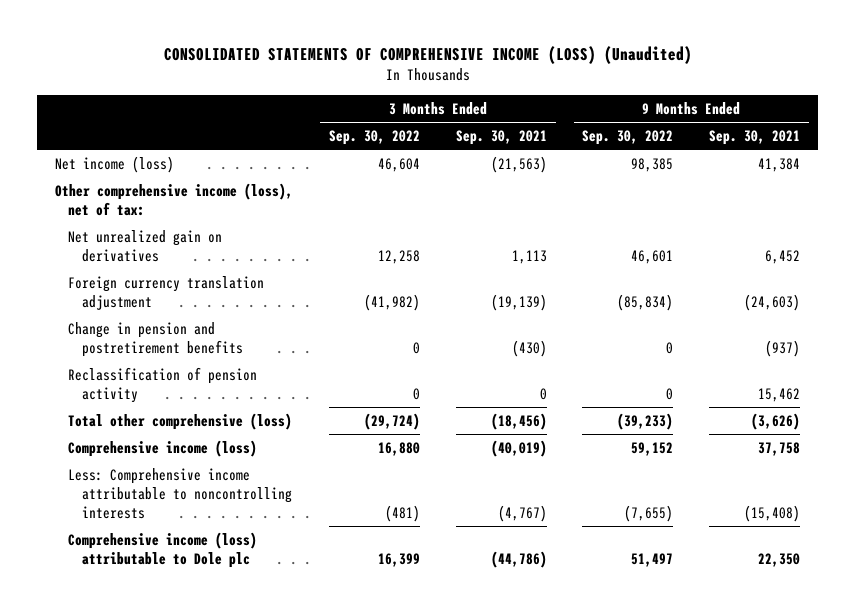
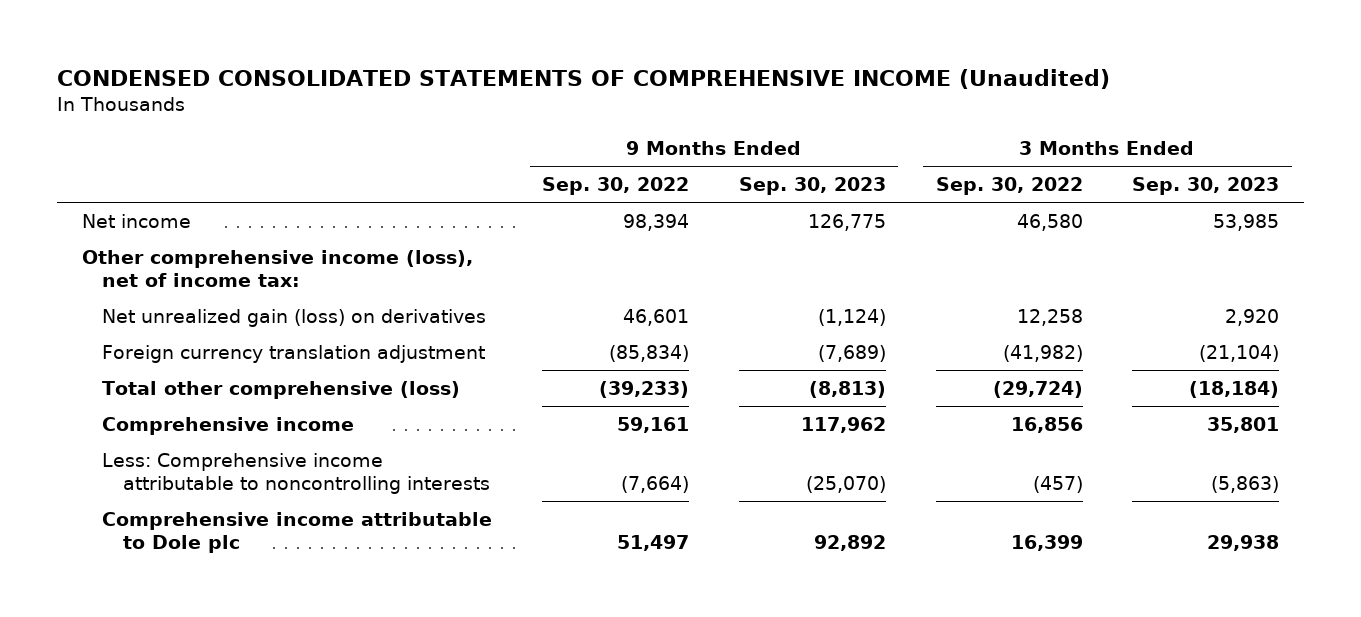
[163,46,692,65] CONSOLIDATED STATEMENTS OF COMPREHENSIVE INCOME (LOSS) (Unaudited) -> [56,68,1110,89] CONDENSED CONSOLIDATED STATEMENTS OF COMPREHENSIVE INCOME (Unaudited)
[455,130,547,146] Sep. 30, 2021 -> none
[709,130,801,146] Sep. 30, 2021 -> none
none -> [738,176,886,195] Sep. 30, 2023
none -> [1132,176,1280,195] Sep. 30, 2023
[54,155,174,173] Net income (loss) -> [81,213,191,228] Net income
[377,157,420,172] 46,604 -> [1016,213,1083,231] 46,580
[631,157,674,172] 98,385 -> [622,213,689,231] 98,394
[54,182,293,216] Other comprehensive income (loss), net of tax: -> [81,249,473,287] Other comprehensive income (loss), net of income tax:
[68,229,223,262] Net unrealized gain on derivatives -> [102,308,487,327] Net unrealized gain (loss) on derivatives
[68,321,243,357] Change in pension and postretirement benefits -> none
[68,366,258,403] Reclassification of pension activity -> none
[68,439,258,457] Comprehensive income (loss) -> [102,416,355,435] Comprehensive income
[377,441,420,456] 16,880 -> [1010,416,1083,433] 16,856
[631,441,674,456] 59,152 -> [616,416,689,433] 59,161
[384,504,420,522] (481) -> [1032,475,1083,493] (457)
[624,504,674,522] (7,655) -> [620,475,689,493] (7,664)
[68,531,258,568] Comprehensive income (loss) attributable to Dole plc -> [102,511,493,553] Comprehensive income attributable to Dole plc

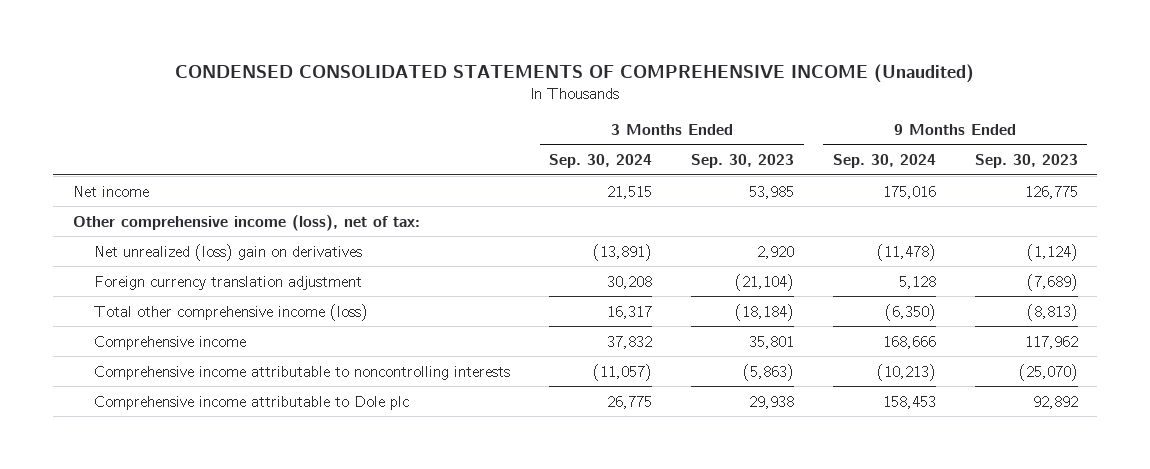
[541,176,689,195] Sep. 30, 2022 -> none
[935,176,1083,195] Sep. 30, 2022 -> none
none -> [549,154,653,169] Sep. 30, 2024
none -> [832,154,936,169] Sep. 30, 2024
[81,249,473,287] Other comprehensive income (loss), net of income tax: -> [72,214,420,231] Other comprehensive income (loss), net of tax:
[102,308,487,327] Net unrealized gain (loss) on derivatives -> [94,243,363,261] Net unrealized (loss) gain on derivatives
[102,380,461,399] Total other comprehensive (loss) -> [94,303,369,321] Total other comprehensive income (loss)
[102,452,490,494] Less: Comprehensive income attributable to noncontrolling interests -> [94,365,511,380] Comprehensive income attributable to noncontrolling interests

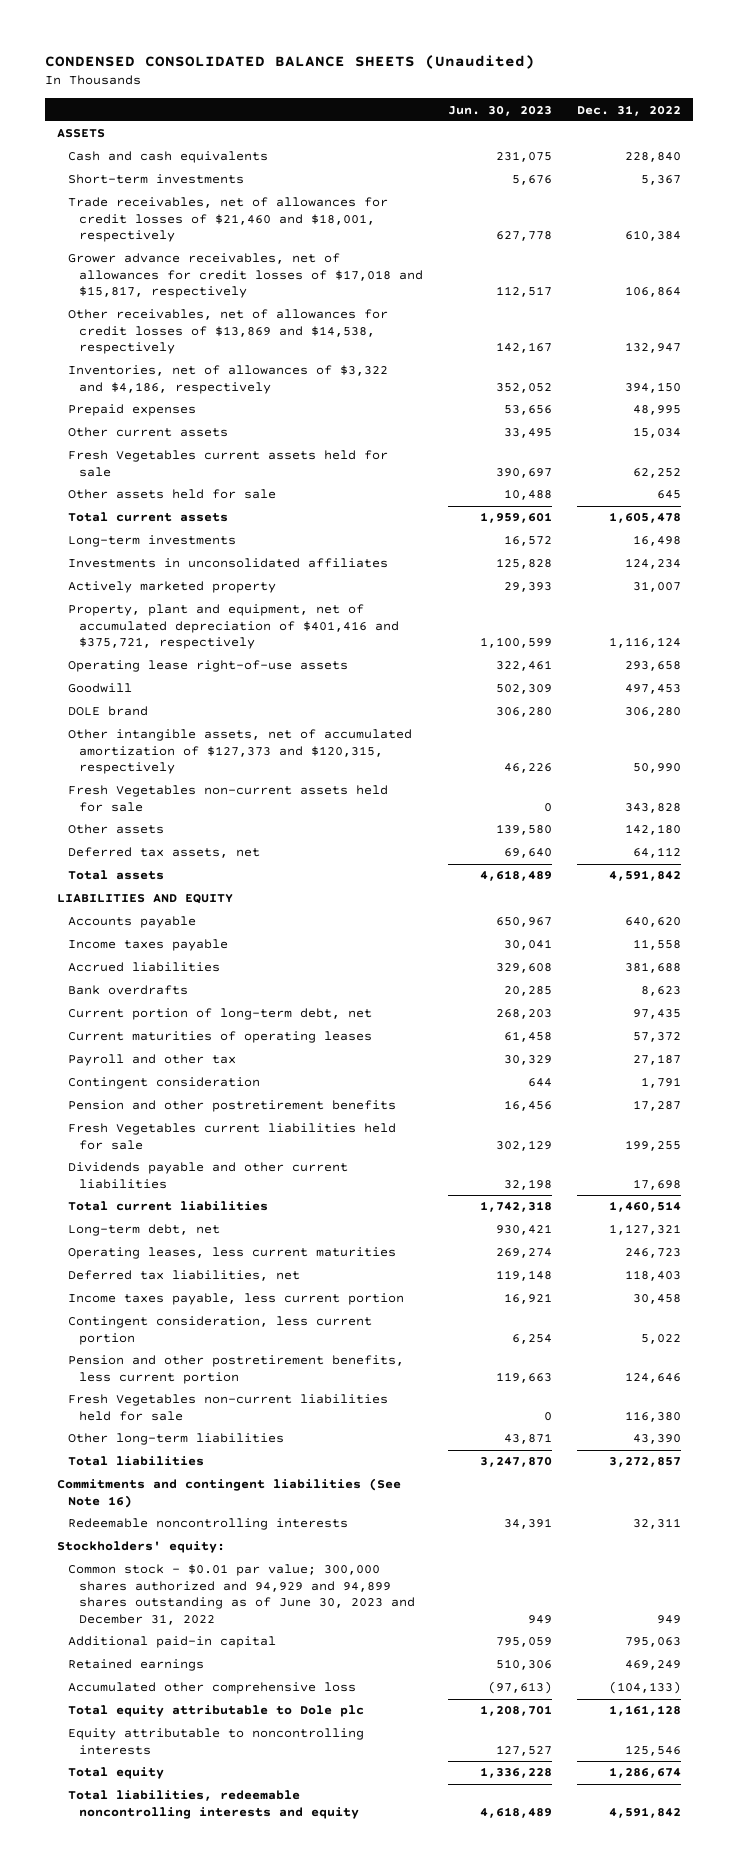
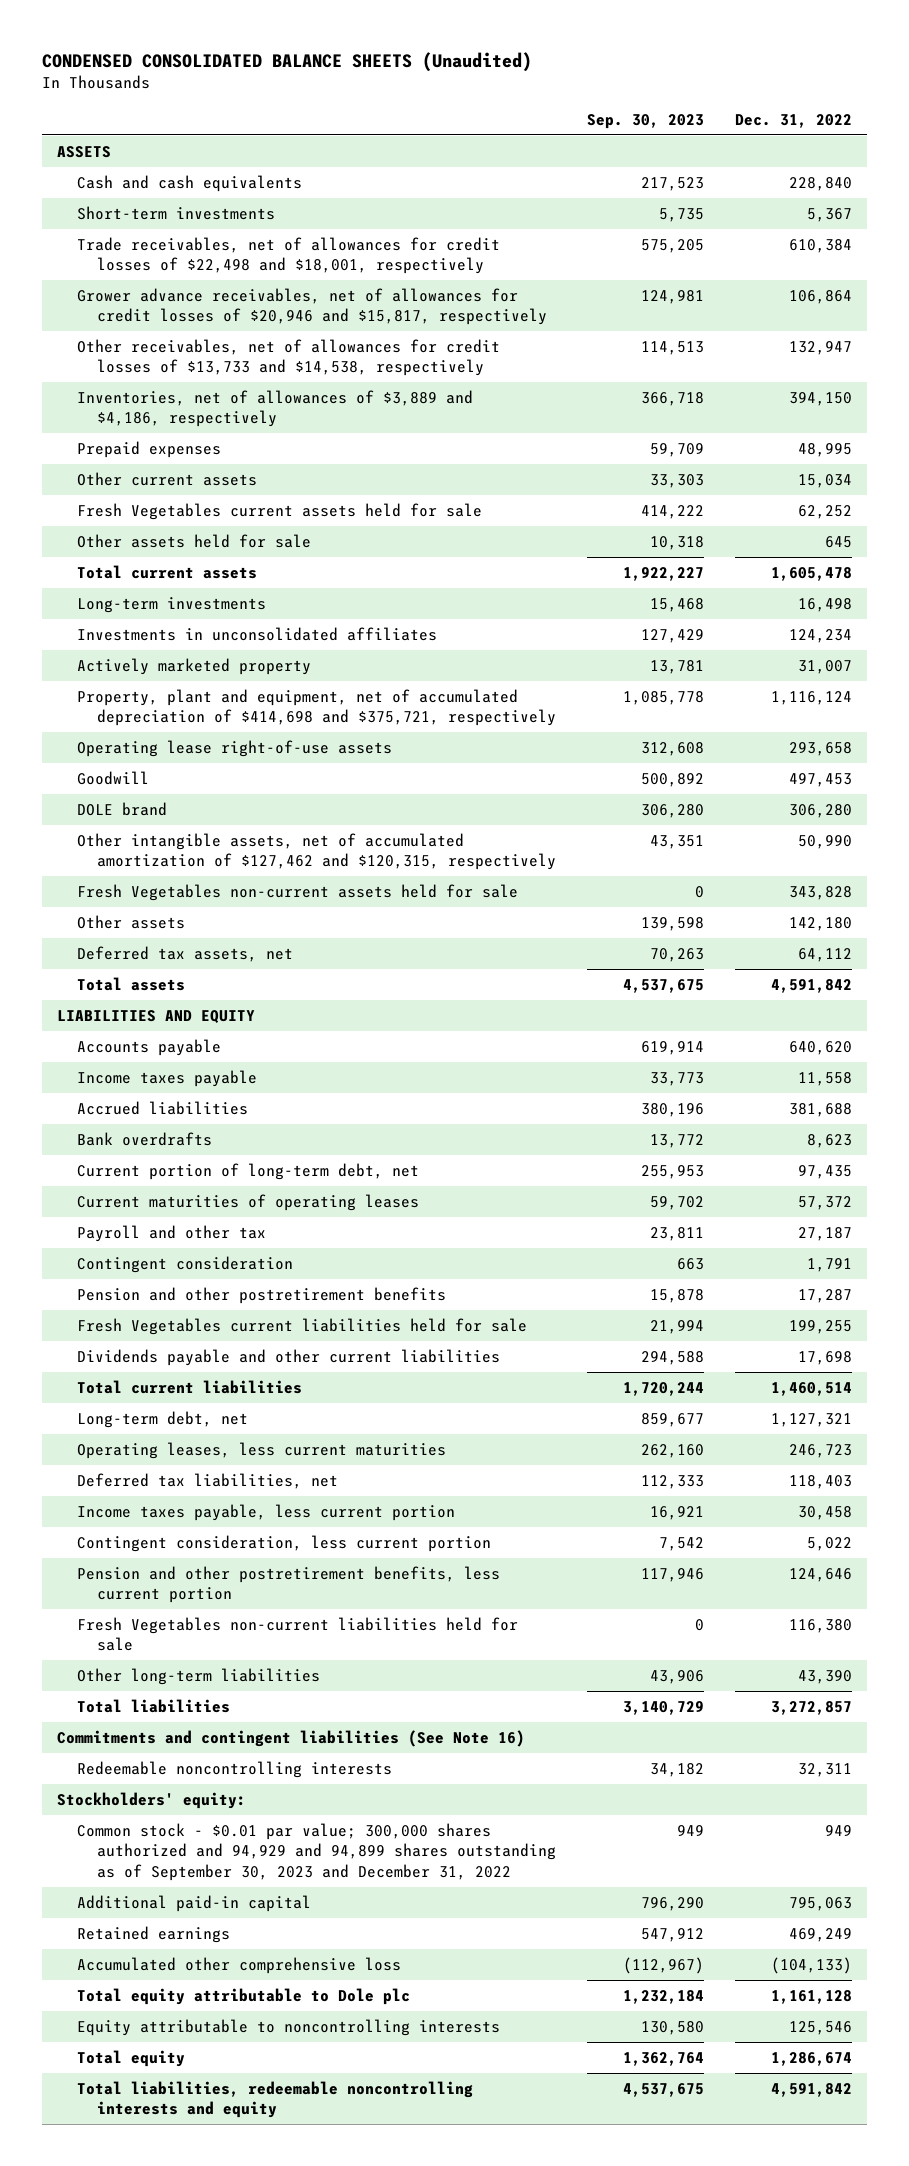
[448,105,553,116] Jun. 30, 2023 -> none
none -> [586,113,704,129] Sep. 30, 2023
[68,197,389,243] Trade receivables, net of allowances for credit losses of $21,460 and $18,001, respectively -> [77,237,501,275] Trade receivables, net of allowances for credit losses of $22,498 and $18,001, respectively
[68,253,424,299] Grower advance receivables, net of allowances for credit losses of $17,018 and $15,817, respectively -> [77,288,548,326] Grower advance receivables, net of allowances for credit losses of $20,946 and $15,817, respectively
[68,309,389,355] Other receivables, net of allowances for credit losses of $13,869 and $14,538, respectively -> [77,339,501,377] Other receivables, net of allowances for credit losses of $13,733 and $14,538, respectively
[68,365,389,394] Inventories, net of allowances of $3,322 and $4,186, respectively -> [77,390,474,428] Inventories, net of allowances of $3,889 and $4,186, respectively
[68,604,400,650] Property, plant and equipment, net of accumulated depreciation of $401,416 and $375,721, respectively -> [77,689,557,727] Property, plant and equipment, net of accumulated depreciation of $414,698 and $375,721, respectively
[68,729,413,775] Other intangible assets, net of accumulated amortization of $127,373 and $120,315, respectively -> [77,833,557,871] Other intangible assets, net of accumulated amortization of $127,462 and $120,315, respectively
[68,1564,416,1626] Common stock - $0.01 par value; 300,000 shares authorized and 94,929 and 94,899 shares outstanding as of June 30, 2023 and December 31, 2022 -> [77,1823,557,1881] Common stock - $0.01 par value; 300,000 shares authorized and 94,929 and 94,899 shares outstanding as of September 30, 2023 and December 31, 2022

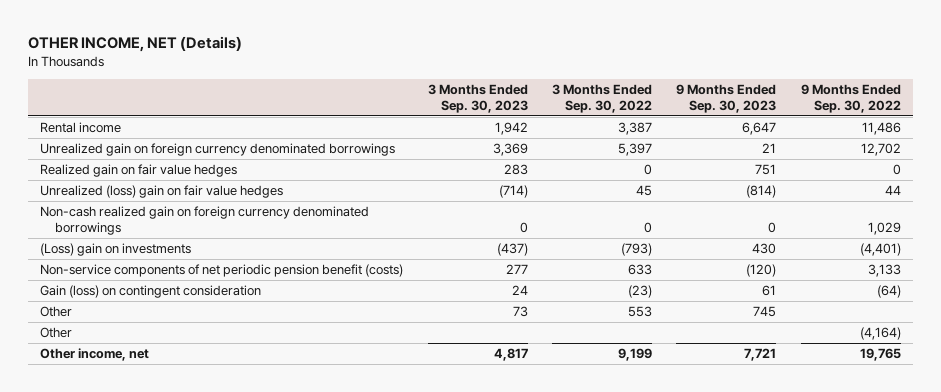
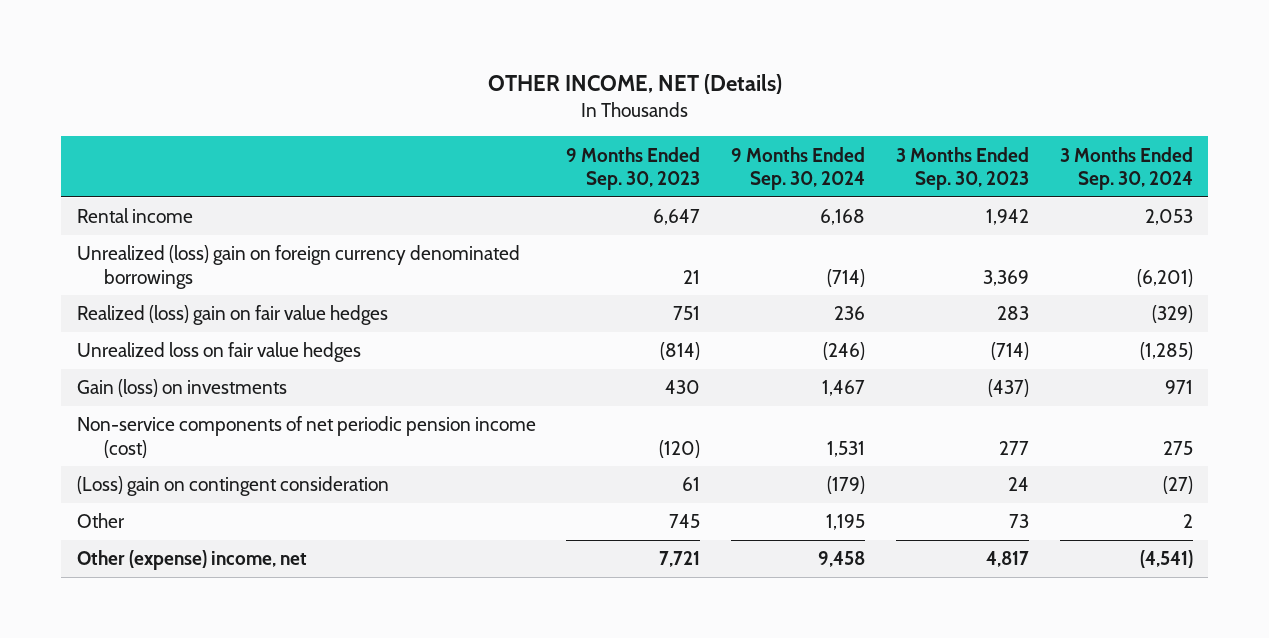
[551,83,652,113] 3 Months Ended Sep. 30, 2022 -> none
[800,83,901,113] 9 Months Ended Sep. 30, 2022 -> none
none -> [731,146,866,190] 9 Months Ended Sep. 30, 2024
none -> [1059,146,1193,190] 3 Months Ended Sep. 30, 2024
[40,206,370,236] Non-cash realized gain on foreign currency denominated borrowings -> none
[40,143,396,157] Unrealized gain on foreign currency denominated borrowings -> [76,245,520,289] Unrealized (loss) gain on foreign currency denominated borrowings
[40,164,238,178] Realized gain on fair value hedges -> [76,305,388,326] Realized (loss) gain on fair value hedges
[40,185,284,199] Unrealized (loss) gain on fair value hedges -> [76,342,361,363] Unrealized loss on fair value hedges
[40,243,192,257] (Loss) gain on investments -> [76,379,287,398] Gain (loss) on investments
[40,264,404,278] Non-service components of net periodic pension benefit (costs) -> [76,416,536,458] Non-service components of net periodic pension income (cost)
[40,285,262,299] Gain (loss) on contingent consideration -> [76,476,389,497] (Loss) gain on contingent consideration
[40,327,73,339] Other -> none
[40,348,150,362] Other income, net -> [76,550,307,571] Other (expense) income, net

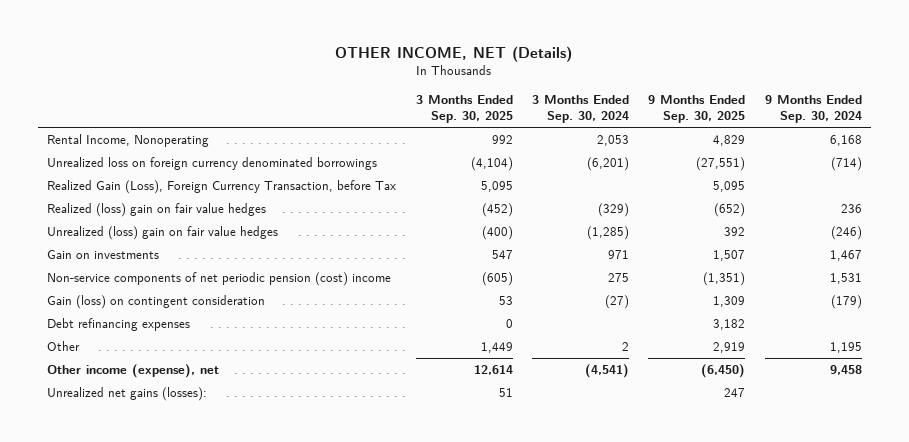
[566,146,701,190] 9 Months Ended Sep. 30, 2023 -> none
[895,146,1029,190] 3 Months Ended Sep. 30, 2023 -> none
none -> [415,95,513,124] 3 Months Ended Sep. 30, 2025
none -> [648,95,746,124] 9 Months Ended Sep. 30, 2025
[76,208,193,224] Rental income -> [47,133,210,147] Rental Income, Nonoperating
[76,245,520,289] Unrealized (loss) gain on foreign currency denominated borrowings -> [47,156,378,170] Unrealized loss on foreign currency denominated borrowings
none -> [47,179,397,194] Realized Gain (Loss), Foreign Currency Transaction, before Tax
[76,342,361,363] Unrealized loss on fair value hedges -> [47,225,279,240] Unrealized (loss) gain on fair value hedges
[76,379,287,398] Gain (loss) on investments -> [47,249,160,259] Gain on investments
[76,416,536,458] Non-service components of net periodic pension income (cost) -> [47,271,392,286] Non-service components of net periodic pension (cost) income
[76,476,389,497] (Loss) gain on contingent consideration -> [47,294,266,309] Gain (loss) on contingent consideration
none -> [47,317,191,331] Debt refinancing expenses
[76,550,307,571] Other (expense) income, net -> [47,363,220,378] Other income (expense), net
none -> [47,386,208,401] Unrealized net gains (losses):

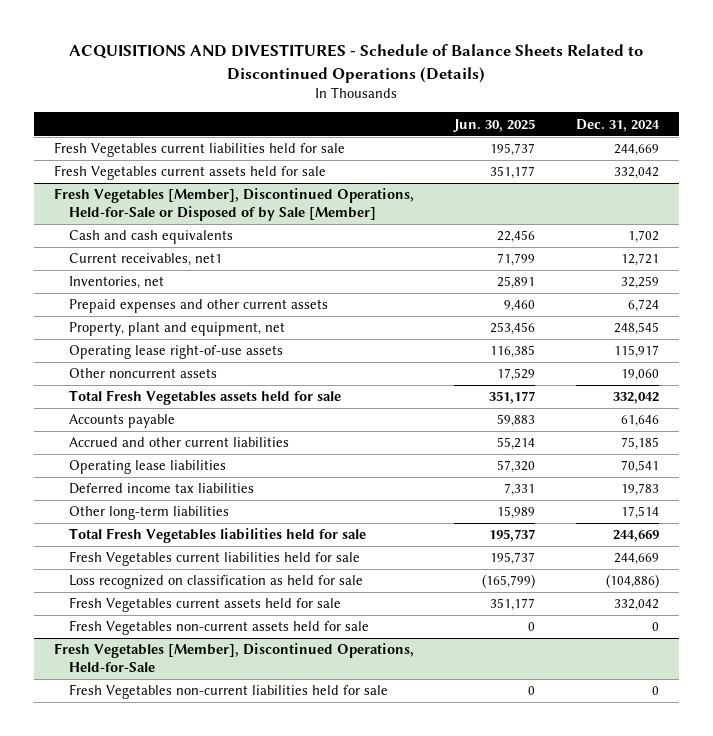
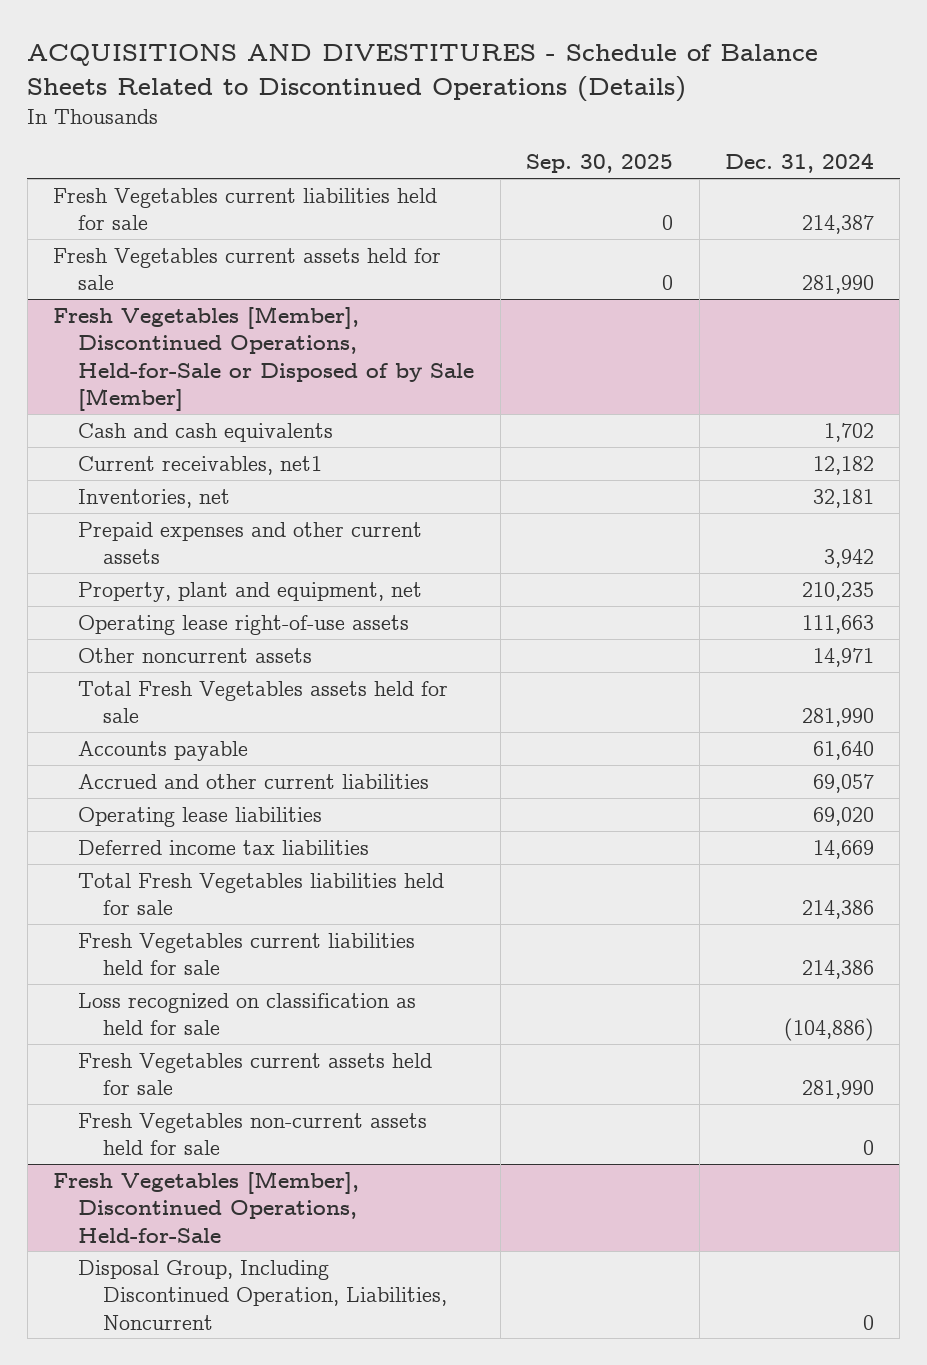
[453,118,536,132] Jun. 30, 2025 -> none
none -> [526,154,674,174] Sep. 30, 2025
[613,144,659,157] 244,669 -> [802,215,875,235] 214,387
[613,167,659,180] 332,042 -> [802,275,875,295] 281,990
[69,506,230,521] Other long-term liabilities -> none
[620,253,659,267] 12,721 -> [813,455,875,475] 12,182
[620,276,659,290] 32,259 -> [813,488,875,508] 32,181
[627,299,659,313] 6,724 -> [824,549,875,569] 3,942
[613,322,659,336] 248,545 -> [802,581,875,601] 210,235
[613,345,659,359] 115,917 -> [802,614,875,634] 111,663
[620,369,659,382] 19,060 -> [813,647,875,667] 14,971
[612,392,659,405] 332,042 -> [802,708,875,728] 281,990
[620,415,659,428] 61,646 -> [813,740,875,760] 61,640
[620,437,659,451] 75,185 -> [813,773,875,793] 69,057
[620,460,659,474] 70,541 -> [813,806,875,826] 69,020
[620,483,659,497] 19,783 -> [813,839,875,859] 14,669
[612,530,659,543] 244,669 -> [802,900,875,920] 214,386
[613,553,659,566] 244,669 -> [802,960,875,980] 214,386
[613,599,659,612] 332,042 -> [802,1080,875,1100] 281,990
[69,684,389,700] Fresh Vegetables non-current liabilities held for sale -> [78,1259,448,1330] Disposal Group, Including Discontinued Operation, Liabilities, Noncurrent

